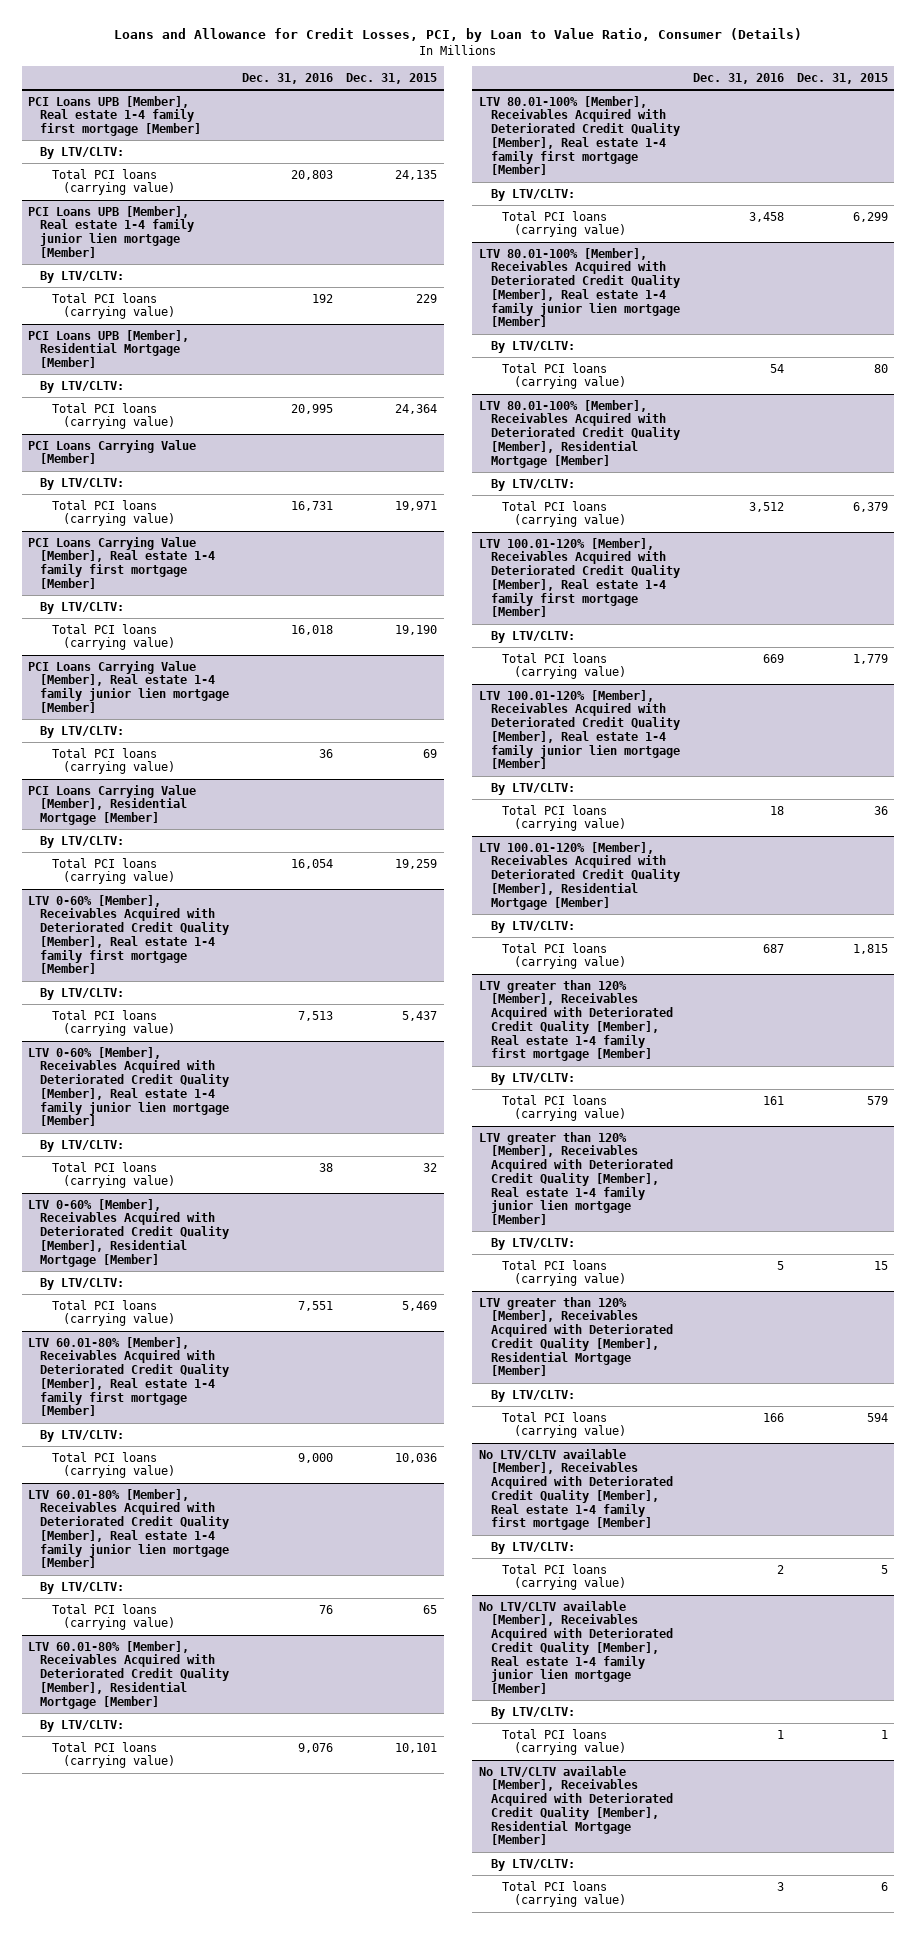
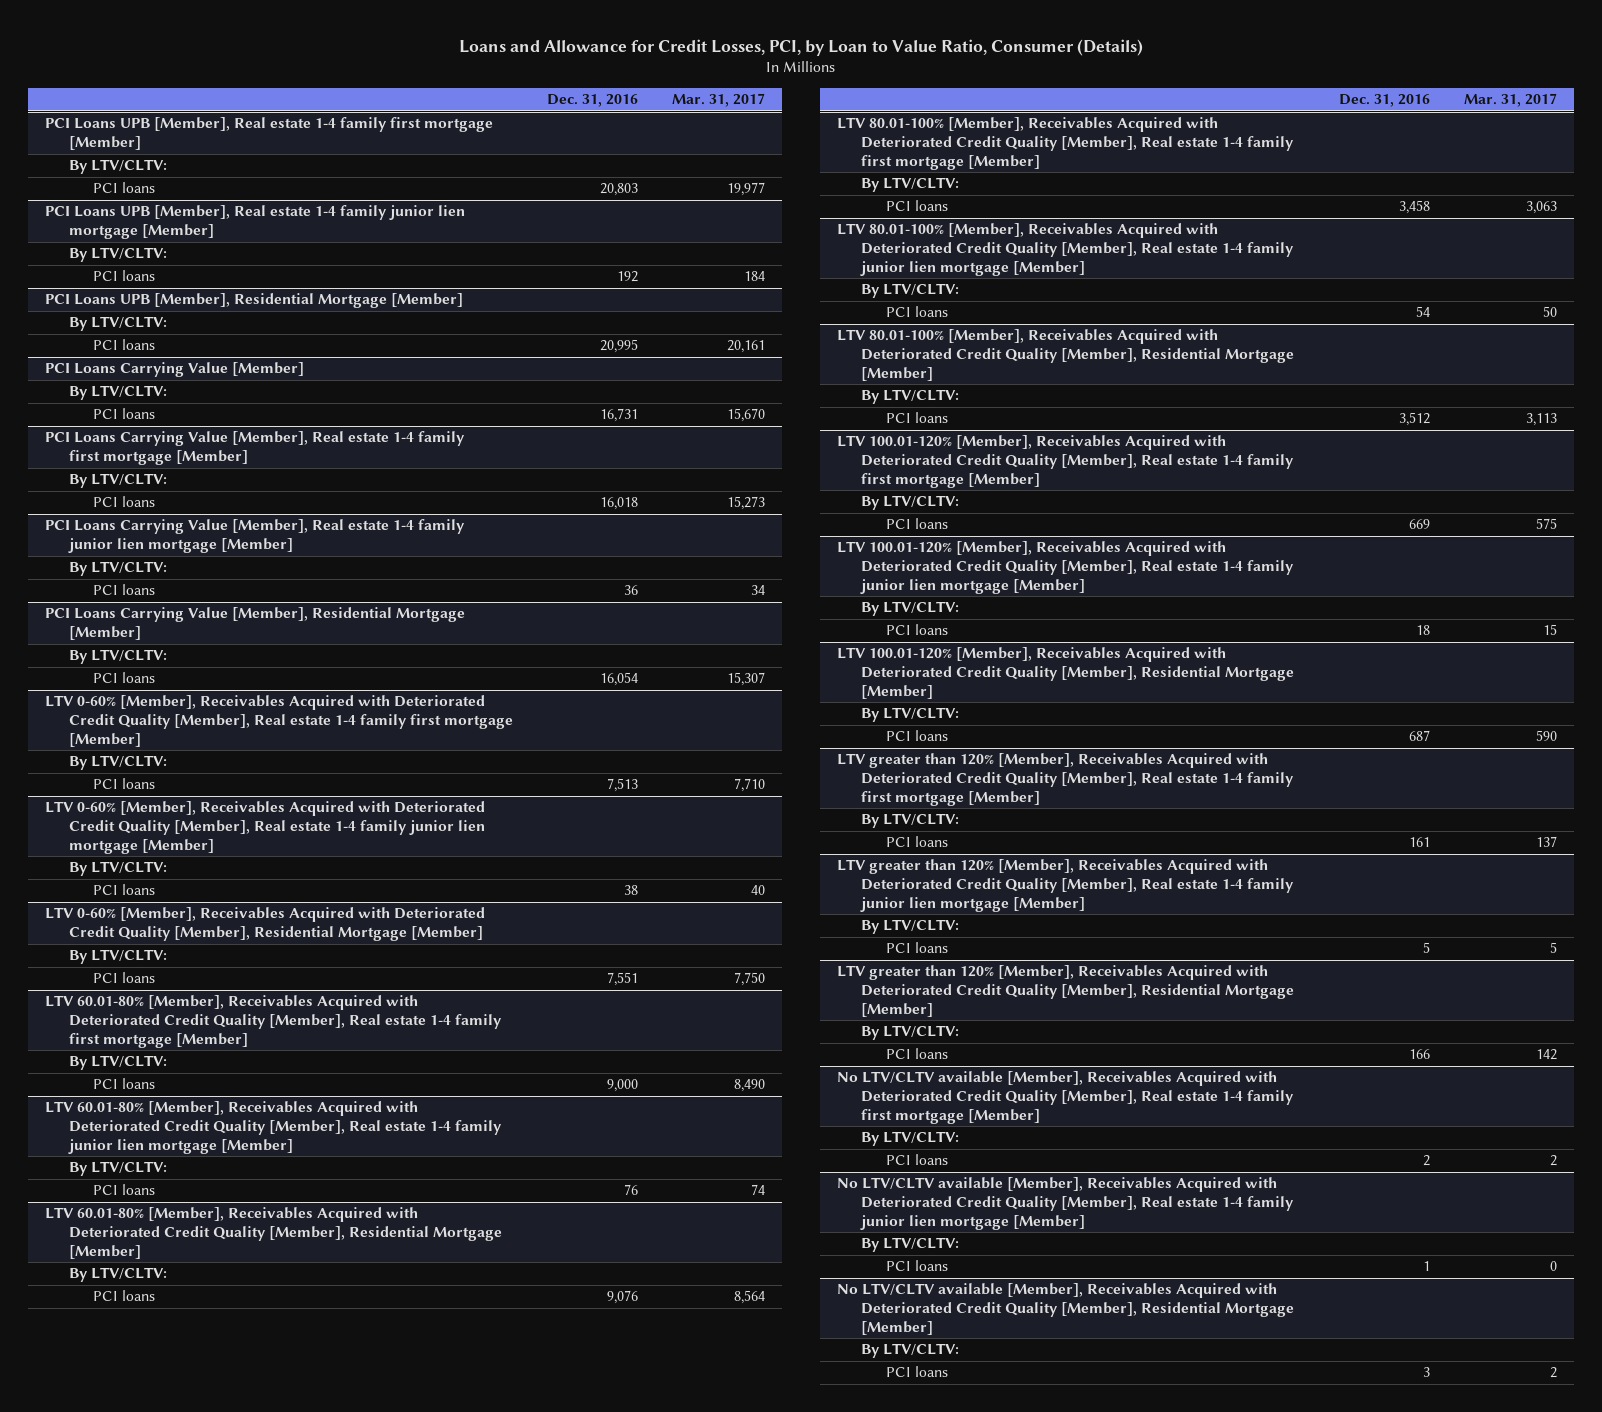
[346,72,438,84] Dec. 31, 2015 -> none
none -> [671,93,765,108] Mar. 31, 2017
[51,168,176,196] Total PCI loans (carrying value) -> [93,182,156,194] PCI loans
[51,292,176,320] Total PCI loans (carrying value) -> [93,270,156,282] PCI loans
[51,402,176,430] Total PCI loans (carrying value) -> [93,339,156,351] PCI loans
[51,499,176,527] Total PCI loans (carrying value) -> [93,408,156,420] PCI loans
[51,623,176,651] Total PCI loans (carrying value) -> [93,496,156,508] PCI loans
[51,747,176,775] Total PCI loans (carrying value) -> [93,584,156,596] PCI loans
[51,857,176,885] Total PCI loans (carrying value) -> [93,672,156,684] PCI loans
[51,1009,176,1037] Total PCI loans (carrying value) -> [93,778,156,790] PCI loans
[51,1161,176,1189] Total PCI loans (carrying value) -> [93,884,156,896] PCI loans
[51,1299,176,1327] Total PCI loans (carrying value) -> [93,972,156,984] PCI loans
[51,1451,176,1479] Total PCI loans (carrying value) -> [93,1078,156,1090] PCI loans
[51,1603,176,1631] Total PCI loans (carrying value) -> [93,1184,156,1196] PCI loans
[51,1741,176,1769] Total PCI loans (carrying value) -> [93,1290,156,1302] PCI loans
[502,210,626,238] Total PCI loans (carrying value) -> [885,200,948,212] PCI loans
[502,362,626,390] Total PCI loans (carrying value) -> [885,306,948,318] PCI loans
[502,500,626,528] Total PCI loans (carrying value) -> [885,412,948,424] PCI loans
[502,652,626,680] Total PCI loans (carrying value) -> [885,518,948,530] PCI loans
[502,804,626,832] Total PCI loans (carrying value) -> [885,624,948,636] PCI loans
[502,942,626,970] Total PCI loans (carrying value) -> [885,730,948,742] PCI loans
[502,1094,626,1122] Total PCI loans (carrying value) -> [885,836,948,848] PCI loans
[502,1259,626,1287] Total PCI loans (carrying value) -> [885,942,948,954] PCI loans
[502,1411,626,1439] Total PCI loans (carrying value) -> [885,1048,948,1060] PCI loans
[502,1563,626,1591] Total PCI loans (carrying value) -> [885,1154,948,1166] PCI loans
[502,1728,626,1756] Total PCI loans (carrying value) -> [885,1260,948,1272] PCI loans
[502,1880,626,1908] Total PCI loans (carrying value) -> [885,1366,948,1378] PCI loans

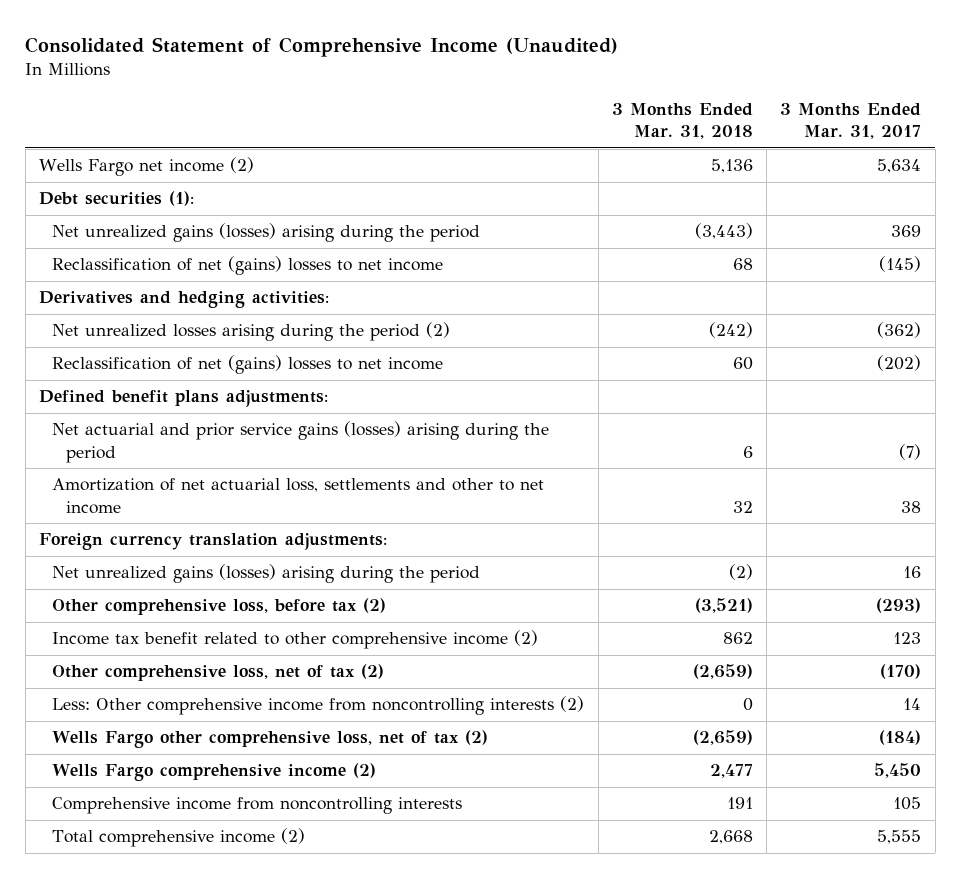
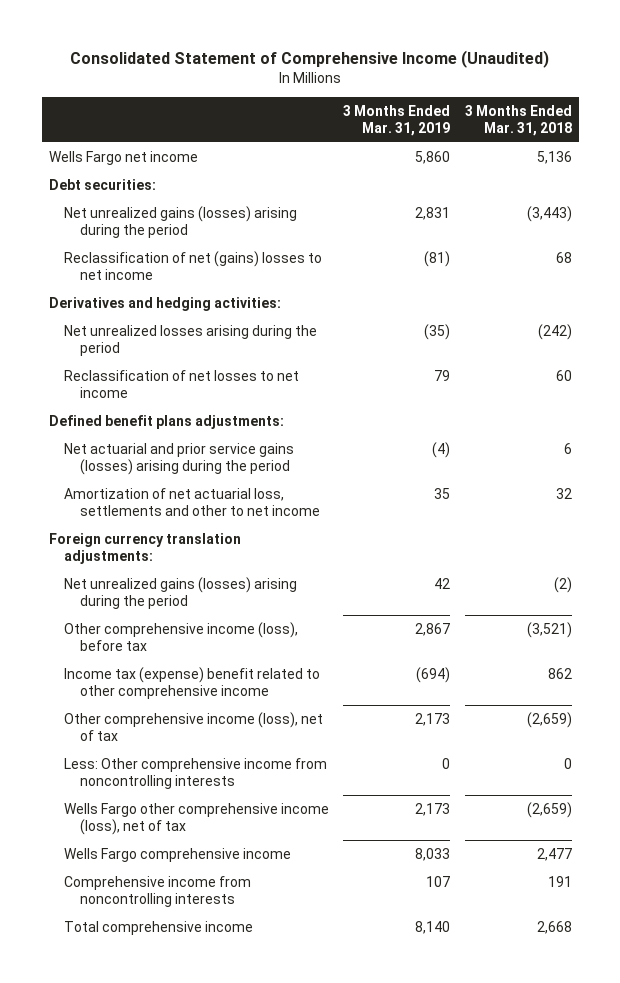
[780,103,922,140] 3 Months Ended Mar. 31, 2017 -> none
none -> [343,104,451,136] 3 Months Ended Mar. 31, 2019
[38,157,254,177] Wells Fargo net income (2) -> [48,151,198,166] Wells Fargo net income
[38,191,194,207] Debt securities (1): -> [48,179,156,191] Debt securities:
[52,322,451,342] Net unrealized losses arising during the period (2) -> [64,325,318,357] Net unrealized losses arising during the period
[52,355,444,375] Reclassification of net (gains) losses to net income -> [64,370,300,399] Reclassification of net losses to net income
[52,598,387,616] Other comprehensive loss, before tax (2) -> [64,622,299,652] Other comprehensive income (loss), before tax
[52,630,539,650] Income tax benefit related to other comprehensive income (2) -> [64,667,321,700] Income tax (expense) benefit related to other comprehensive income
[52,664,385,682] Other comprehensive loss, net of tax (2) -> [64,712,324,742] Other comprehensive income (loss), net of tax
[52,696,585,716] Less: Other comprehensive income from noncontrolling interests (2) -> [64,758,328,790] Less: Other comprehensive income from noncontrolling interests
[52,730,489,749] Wells Fargo other comprehensive loss, net of tax (2) -> [64,803,330,836] Wells Fargo other comprehensive income (loss), net of tax
[52,763,377,782] Wells Fargo comprehensive income (2) -> [64,848,292,863] Wells Fargo comprehensive income
[52,828,306,848] Total comprehensive income (2) -> [64,921,254,936] Total comprehensive income

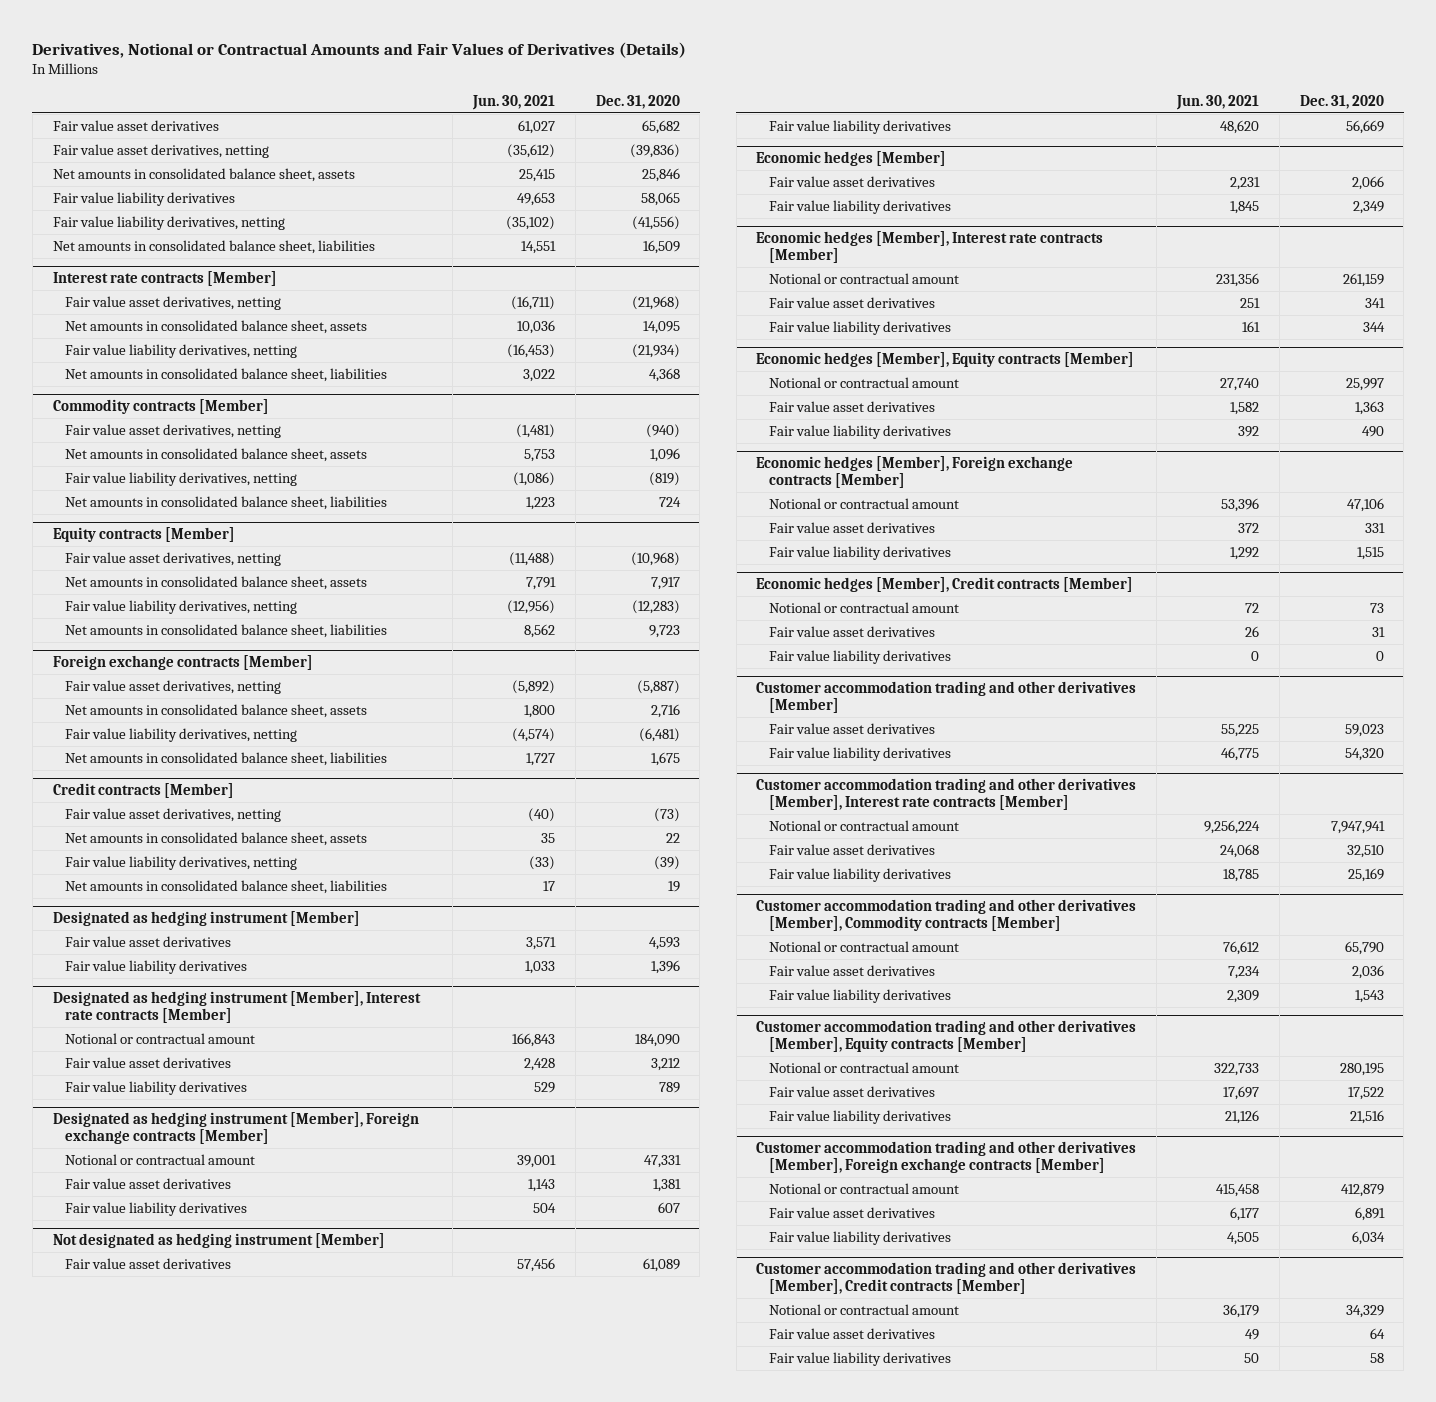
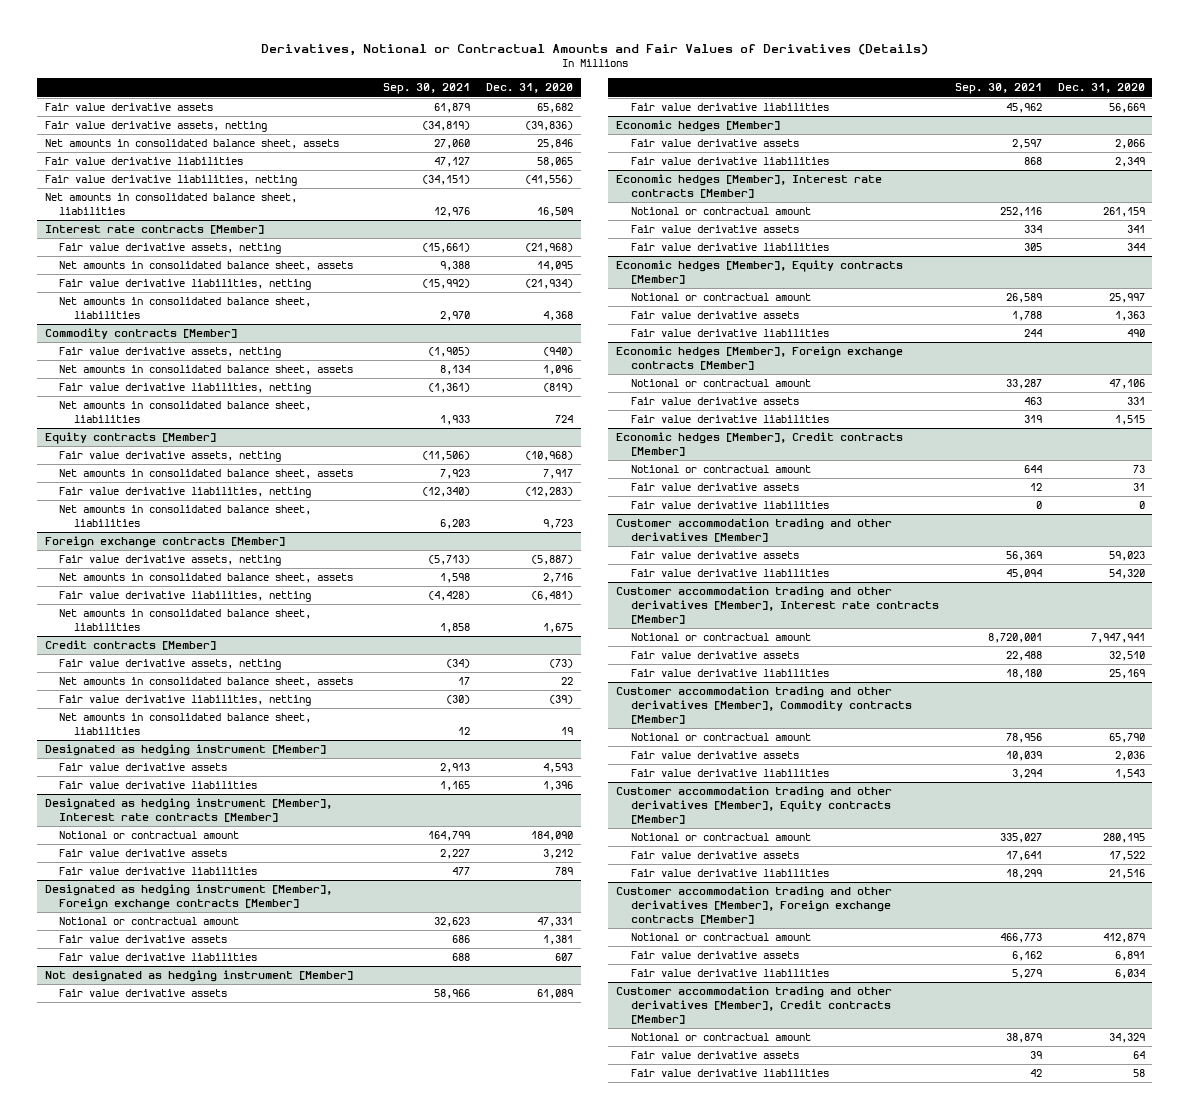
[472,94,556,110] Jun. 30, 2021 -> none
none -> [383,83,471,95] Sep. 30, 2021
[52,119,219,131] Fair value asset derivatives -> [44,103,213,112] Fair value derivative assets
[52,143,269,158] Fair value asset derivatives, netting -> [44,121,267,133] Fair value derivative assets, netting
[52,191,235,206] Fair value liability derivatives -> [44,157,243,166] Fair value derivative liabilities
[52,215,285,230] Fair value liability derivatives, netting -> [44,175,297,187] Fair value derivative liabilities, netting
[65,295,282,310] Fair value asset derivatives, netting -> [59,243,282,255] Fair value derivative assets, netting
[65,343,298,358] Fair value liability derivatives, netting -> [59,279,312,291] Fair value derivative liabilities, netting
[65,423,282,438] Fair value asset derivatives, netting -> [59,347,282,359] Fair value derivative assets, netting
[65,471,298,486] Fair value liability derivatives, netting -> [59,383,312,395] Fair value derivative liabilities, netting
[65,551,282,566] Fair value asset derivatives, netting -> [59,451,282,463] Fair value derivative assets, netting
[65,599,298,614] Fair value liability derivatives, netting -> [59,487,312,499] Fair value derivative liabilities, netting
[65,679,282,694] Fair value asset derivatives, netting -> [59,555,282,567] Fair value derivative assets, netting
[65,727,298,742] Fair value liability derivatives, netting -> [59,591,312,603] Fair value derivative liabilities, netting
[65,807,282,822] Fair value asset derivatives, netting -> [59,659,282,671] Fair value derivative assets, netting
[65,855,298,870] Fair value liability derivatives, netting -> [59,695,312,707] Fair value derivative liabilities, netting
[65,935,232,947] Fair value asset derivatives -> [59,763,228,772] Fair value derivative assets
[65,959,248,974] Fair value liability derivatives -> [59,781,258,790] Fair value derivative liabilities
[65,1056,232,1068] Fair value asset derivatives -> [59,849,228,858] Fair value derivative assets
[65,1080,248,1095] Fair value liability derivatives -> [59,867,258,876] Fair value derivative liabilities
[65,1177,232,1189] Fair value asset derivatives -> [59,935,228,944] Fair value derivative assets
[65,1201,248,1216] Fair value liability derivatives -> [59,953,258,962] Fair value derivative liabilities
[65,1257,232,1269] Fair value asset derivatives -> [59,989,228,998] Fair value derivative assets
[769,119,952,134] Fair value liability derivatives -> [630,103,829,112] Fair value derivative liabilities
[769,175,936,187] Fair value asset derivatives -> [630,139,799,148] Fair value derivative assets
[769,199,952,214] Fair value liability derivatives -> [630,157,829,166] Fair value derivative liabilities
[769,296,936,308] Fair value asset derivatives -> [630,225,799,234] Fair value derivative assets
[769,320,952,335] Fair value liability derivatives -> [630,243,829,252] Fair value derivative liabilities
[769,400,936,412] Fair value asset derivatives -> [630,311,799,320] Fair value derivative assets
[769,424,952,439] Fair value liability derivatives -> [630,329,829,338] Fair value derivative liabilities
[769,521,936,533] Fair value asset derivatives -> [630,397,799,406] Fair value derivative assets
[769,545,952,560] Fair value liability derivatives -> [630,415,829,424] Fair value derivative liabilities
[769,625,936,637] Fair value asset derivatives -> [630,483,799,492] Fair value derivative assets
[769,649,952,664] Fair value liability derivatives -> [630,501,829,510] Fair value derivative liabilities
[769,722,936,734] Fair value asset derivatives -> [630,551,799,560] Fair value derivative assets
[769,746,952,761] Fair value liability derivatives -> [630,569,829,578] Fair value derivative liabilities
[769,843,936,855] Fair value asset derivatives -> [630,651,799,660] Fair value derivative assets
[769,867,952,882] Fair value liability derivatives -> [630,669,829,678] Fair value derivative liabilities
[769,964,936,976] Fair value asset derivatives -> [630,751,799,760] Fair value derivative assets
[769,988,952,1003] Fair value liability derivatives -> [630,769,829,778] Fair value derivative liabilities
[769,1085,936,1097] Fair value asset derivatives -> [630,851,799,860] Fair value derivative assets
[769,1109,952,1124] Fair value liability derivatives -> [630,869,829,878] Fair value derivative liabilities
[769,1206,936,1218] Fair value asset derivatives -> [630,951,799,960] Fair value derivative assets
[769,1230,952,1245] Fair value liability derivatives -> [630,969,829,978] Fair value derivative liabilities
[769,1327,936,1339] Fair value asset derivatives -> [630,1051,799,1060] Fair value derivative assets
[769,1351,952,1366] Fair value liability derivatives -> [630,1069,829,1078] Fair value derivative liabilities

